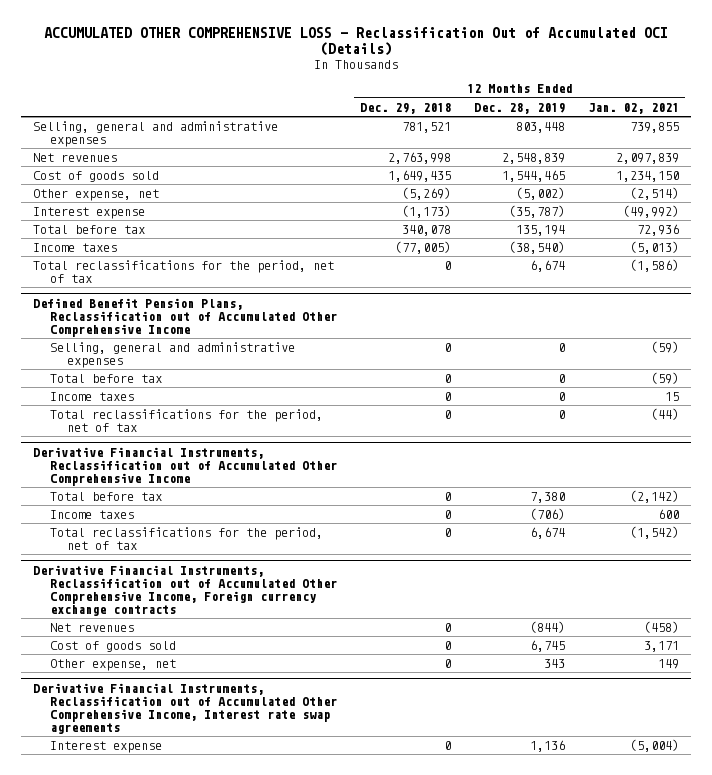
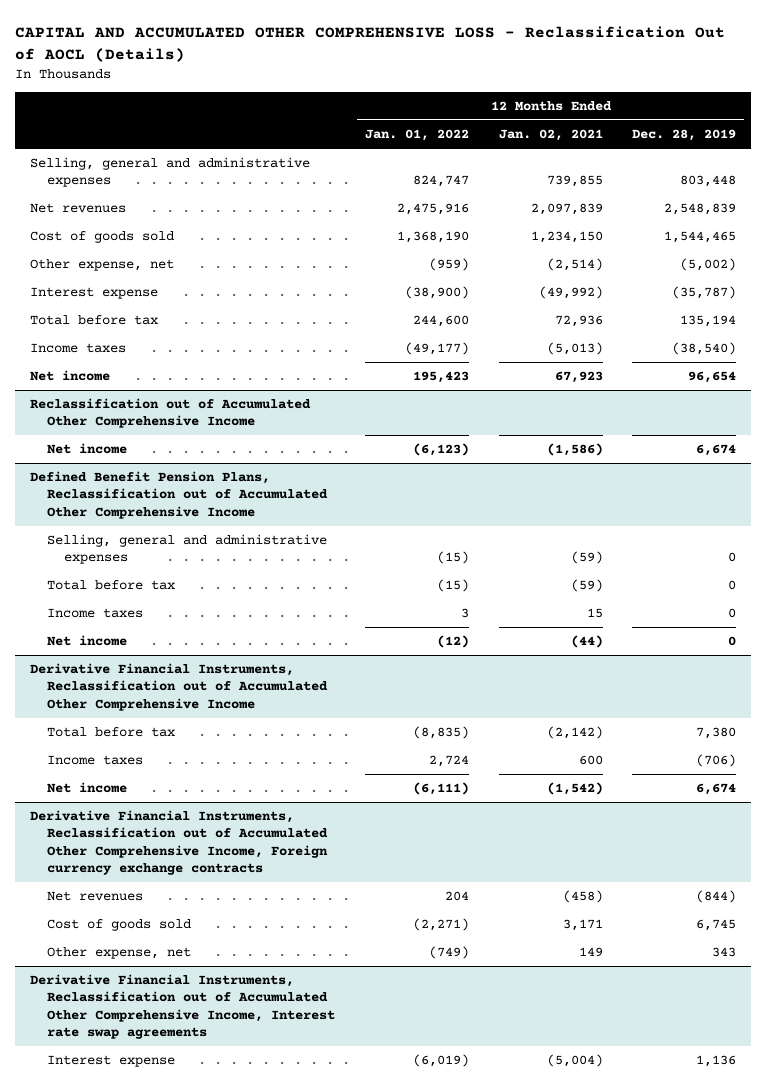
[44,26,669,57] ACCUMULATED OTHER COMPREHENSIVE LOSS - Reclassification Out of Accumulated OCI (Details) -> [15,26,726,62] CAPITAL AND ACCUMULATED OTHER COMPREHENSIVE LOSS - Reclassification Out of AOCL (Details)
[359,102,451,114] Dec. 29, 2018 -> none
none -> [364,129,469,142] Jan. 01, 2022
none -> [30,370,111,382] Net income
none -> [30,398,312,429] Reclassification out of Accumulated Other Comprehensive Income
[32,260,334,284] Total reclassifications for the period, net of tax -> [47,443,128,455] Net income
[49,409,323,433] Total reclassifications for the period, net of tax -> none
none -> [47,635,128,647] Net income
[49,527,323,551] Total reclassifications for the period, net of tax -> [47,782,128,794] Net income

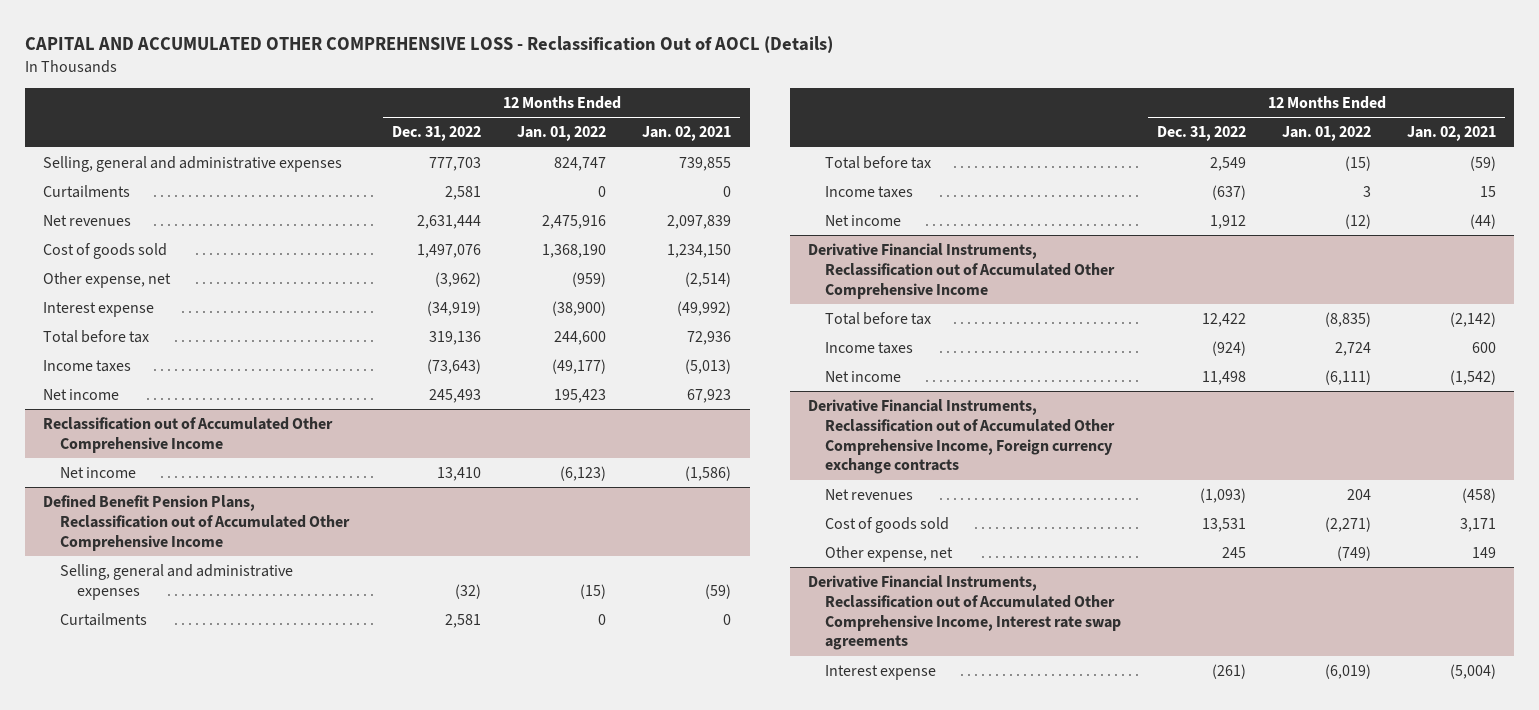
[632,129,737,142] Dec. 28, 2019 -> none
none -> [392,126,482,142] Dec. 31, 2022
none -> [42,185,130,199] Curtailments
none -> [59,613,147,627] Curtailments

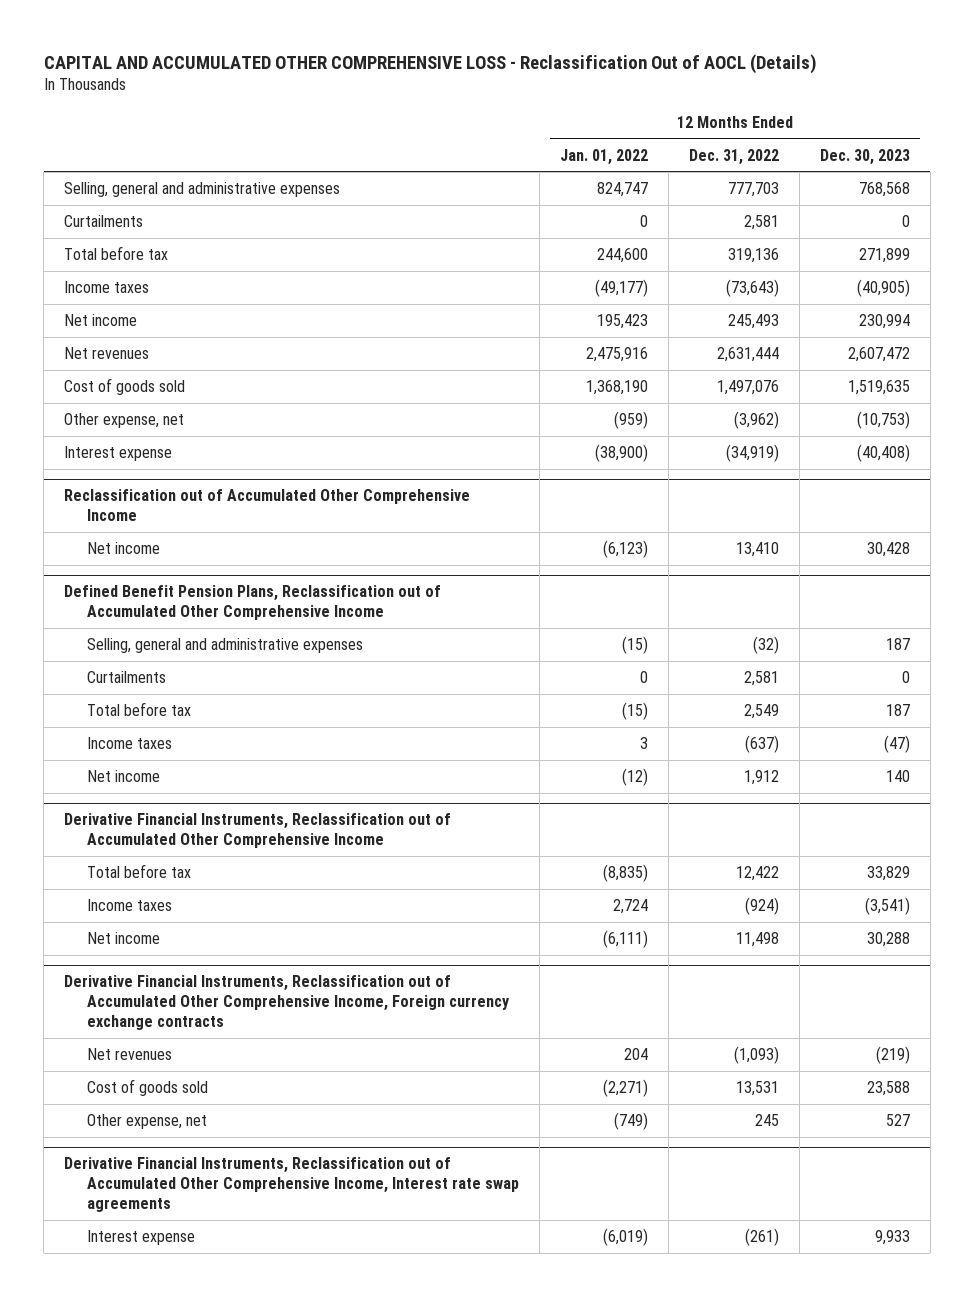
[642,126,732,142] Jan. 02, 2021 -> none
none -> [819,148,910,165] Dec. 30, 2023
[42,330,149,344] Total before tax -> [64,245,169,260] Total before tax
[42,360,131,373] Income taxes -> [64,280,150,293] Income taxes
[42,389,119,401] Net income -> [64,313,138,326] Net income

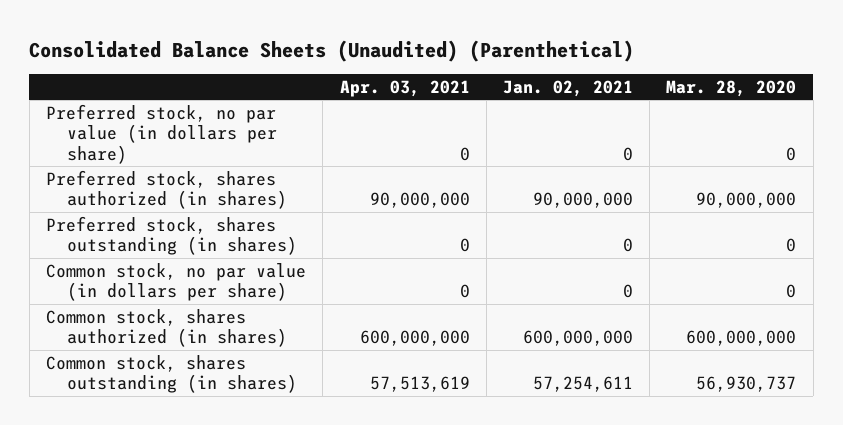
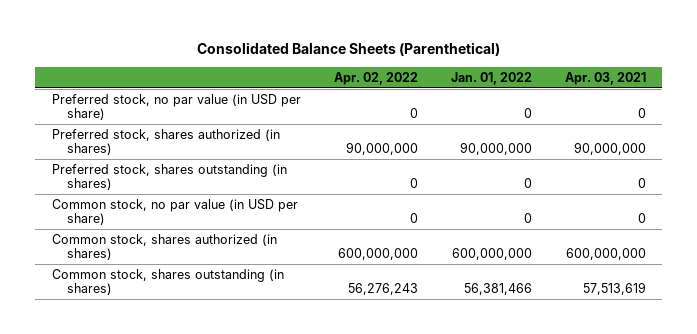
[29,39,635,62] Consolidated Balance Sheets (Unaudited) (Parenthetical) -> [196,42,500,57] Consolidated Balance Sheets (Parenthetical)
[503,79,634,97] Jan. 02, 2021 -> none
[666,79,797,97] Mar. 28, 2020 -> none
none -> [333,71,418,85] Apr. 02, 2022
none -> [450,71,532,85] Jan. 01, 2022
[46,103,277,164] Preferred stock, no par value (in dollars per share) -> [51,93,301,121] Preferred stock, no par value (in USD per share)
[46,262,307,302] Common stock, no par value (in dollars per share) -> [51,198,298,226] Common stock, no par value (in USD per share)

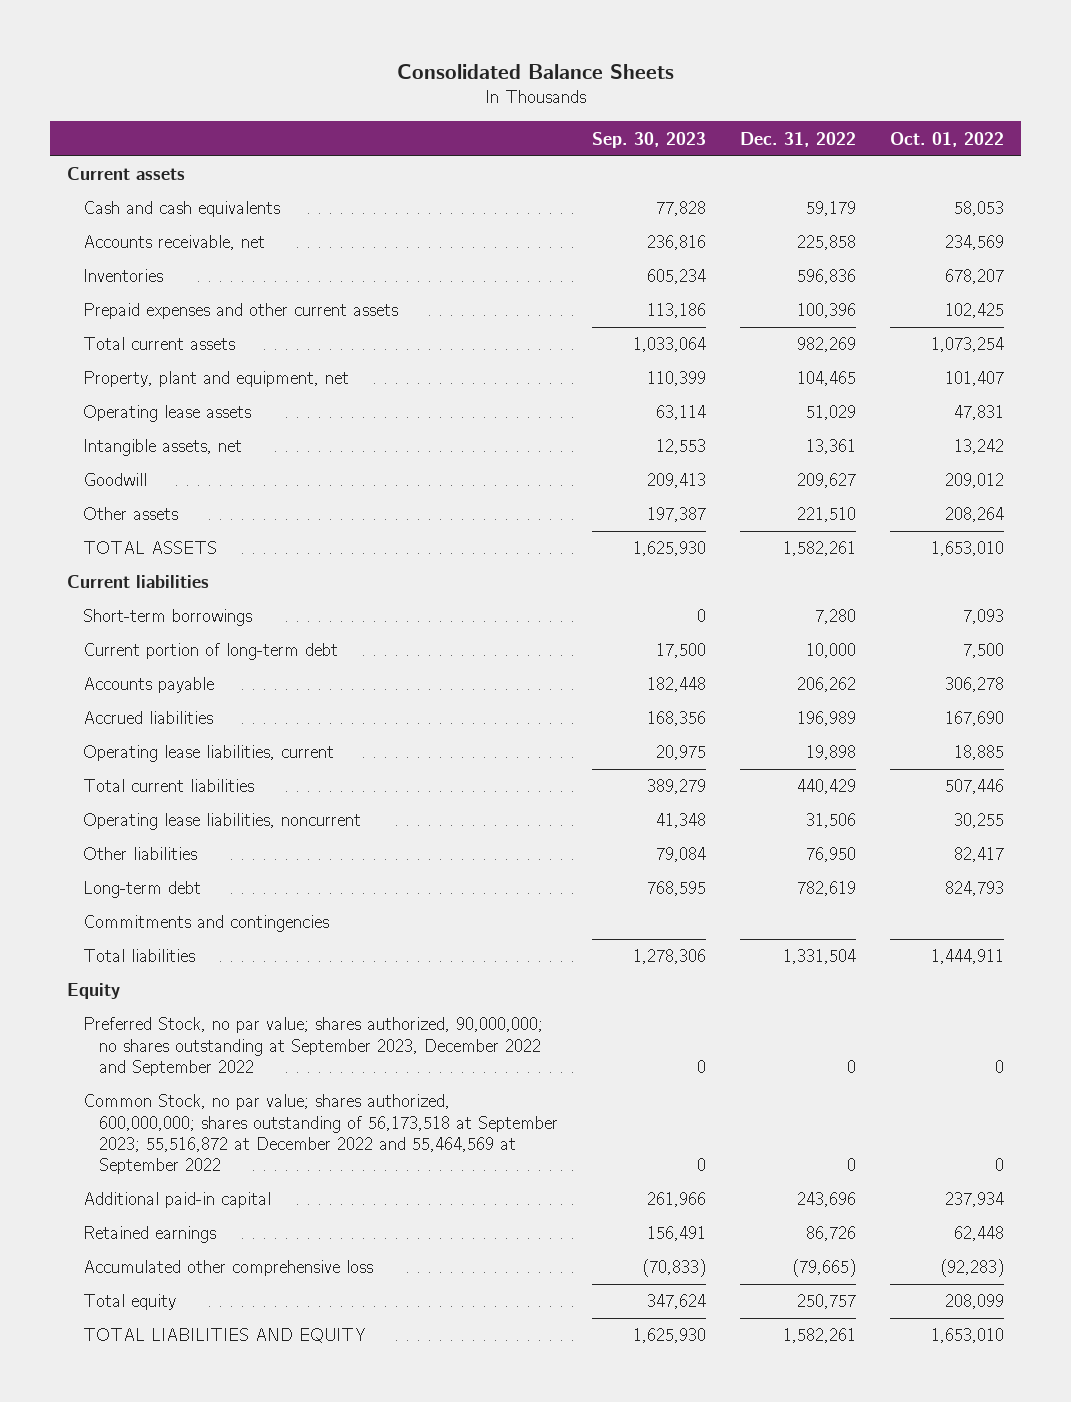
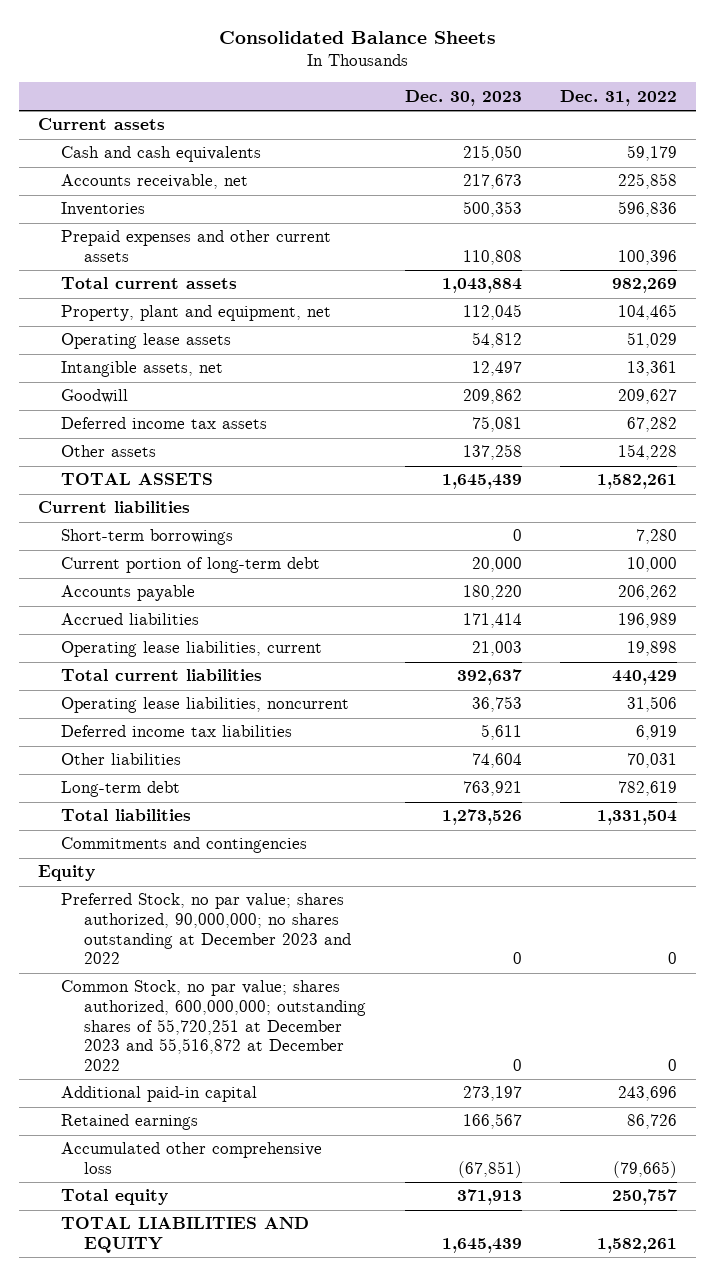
[592,131,707,148] Sep. 30, 2023 -> none
[890,131,1005,147] Oct. 01, 2022 -> none
none -> [404,89,522,106] Dec. 30, 2023
none -> [61,417,268,430] Deferred income tax assets
[797,507,857,523] 221,510 -> [618,444,678,461] 154,228
none -> [61,725,293,738] Deferred income tax liabilities
[806,847,857,863] 76,950 -> [627,753,678,769] 70,031
[83,915,330,933] Commitments and contingencies -> [61,837,308,854] Commitments and contingencies
[83,1017,544,1076] Preferred Stock, no par value; shares authorized, 90,000,000; no shares outstanding at September 2023, December 2022 and September 2022 -> [61,893,352,965] Preferred Stock, no par value; shares authorized, 90,000,000; no shares outstanding at December 2023 and 2022
[83,1094,559,1175] Common Stock, no par value; shares authorized, 600,000,000; shares outstanding of 56,173,518 at September 2023; 55,516,872 at December 2022 and 55,464,569 at September 2022 -> [61,980,367,1071] Common Stock, no par value; shares authorized, 600,000,000; outstanding shares of 55,720,251 at December 2023 and 55,516,872 at December 2022

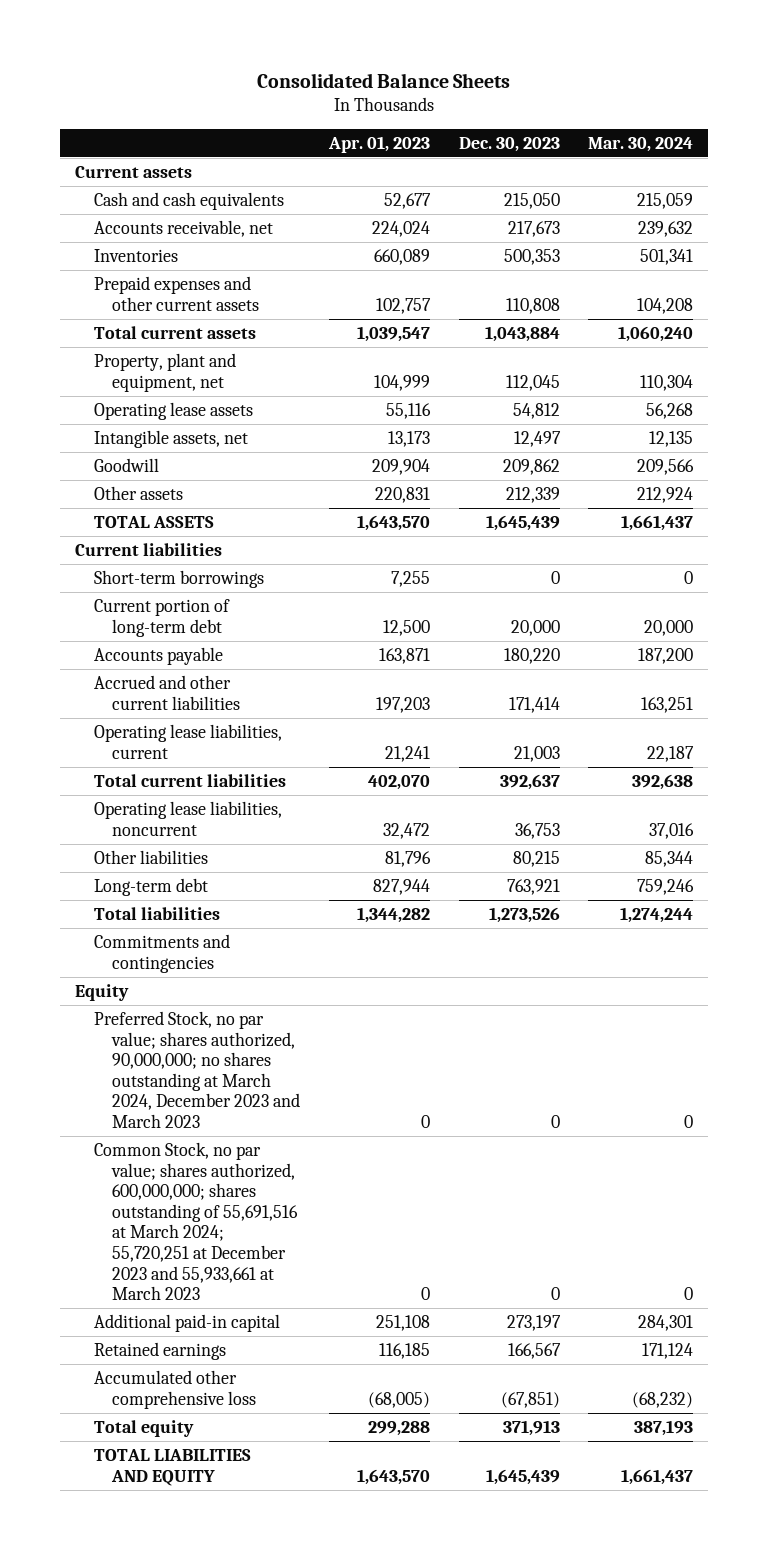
[560,89,678,106] Dec. 31, 2022 -> none
none -> [328,135,431,153] Apr. 01, 2023
none -> [588,136,694,152] Mar. 30, 2024
[61,417,268,430] Deferred income tax assets -> none
[462,444,522,461] 137,258 -> [505,486,560,503] 212,339
[61,613,200,626] Accrued liabilities -> [93,674,241,710] Accrued and other current liabilities
[61,725,293,738] Deferred income tax liabilities -> none
[471,753,522,769] 74,604 -> [512,850,560,867] 80,215
[61,893,352,965] Preferred Stock, no par value; shares authorized, 90,000,000; no shares outstanding at December 2023 and 2022 -> [93,1010,301,1128] Preferred Stock, no par value; shares authorized, 90,000,000; no shares outstanding at March 2024, December 2023 and March 2023
[61,980,367,1071] Common Stock, no par value; shares authorized, 600,000,000; outstanding shares of 55,720,251 at December 2023 and 55,516,872 at December 2022 -> [93,1141,299,1301] Common Stock, no par value; shares authorized, 600,000,000; shares outstanding of 55,691,516 at March 2024; 55,720,251 at December 2023 and 55,933,661 at March 2023

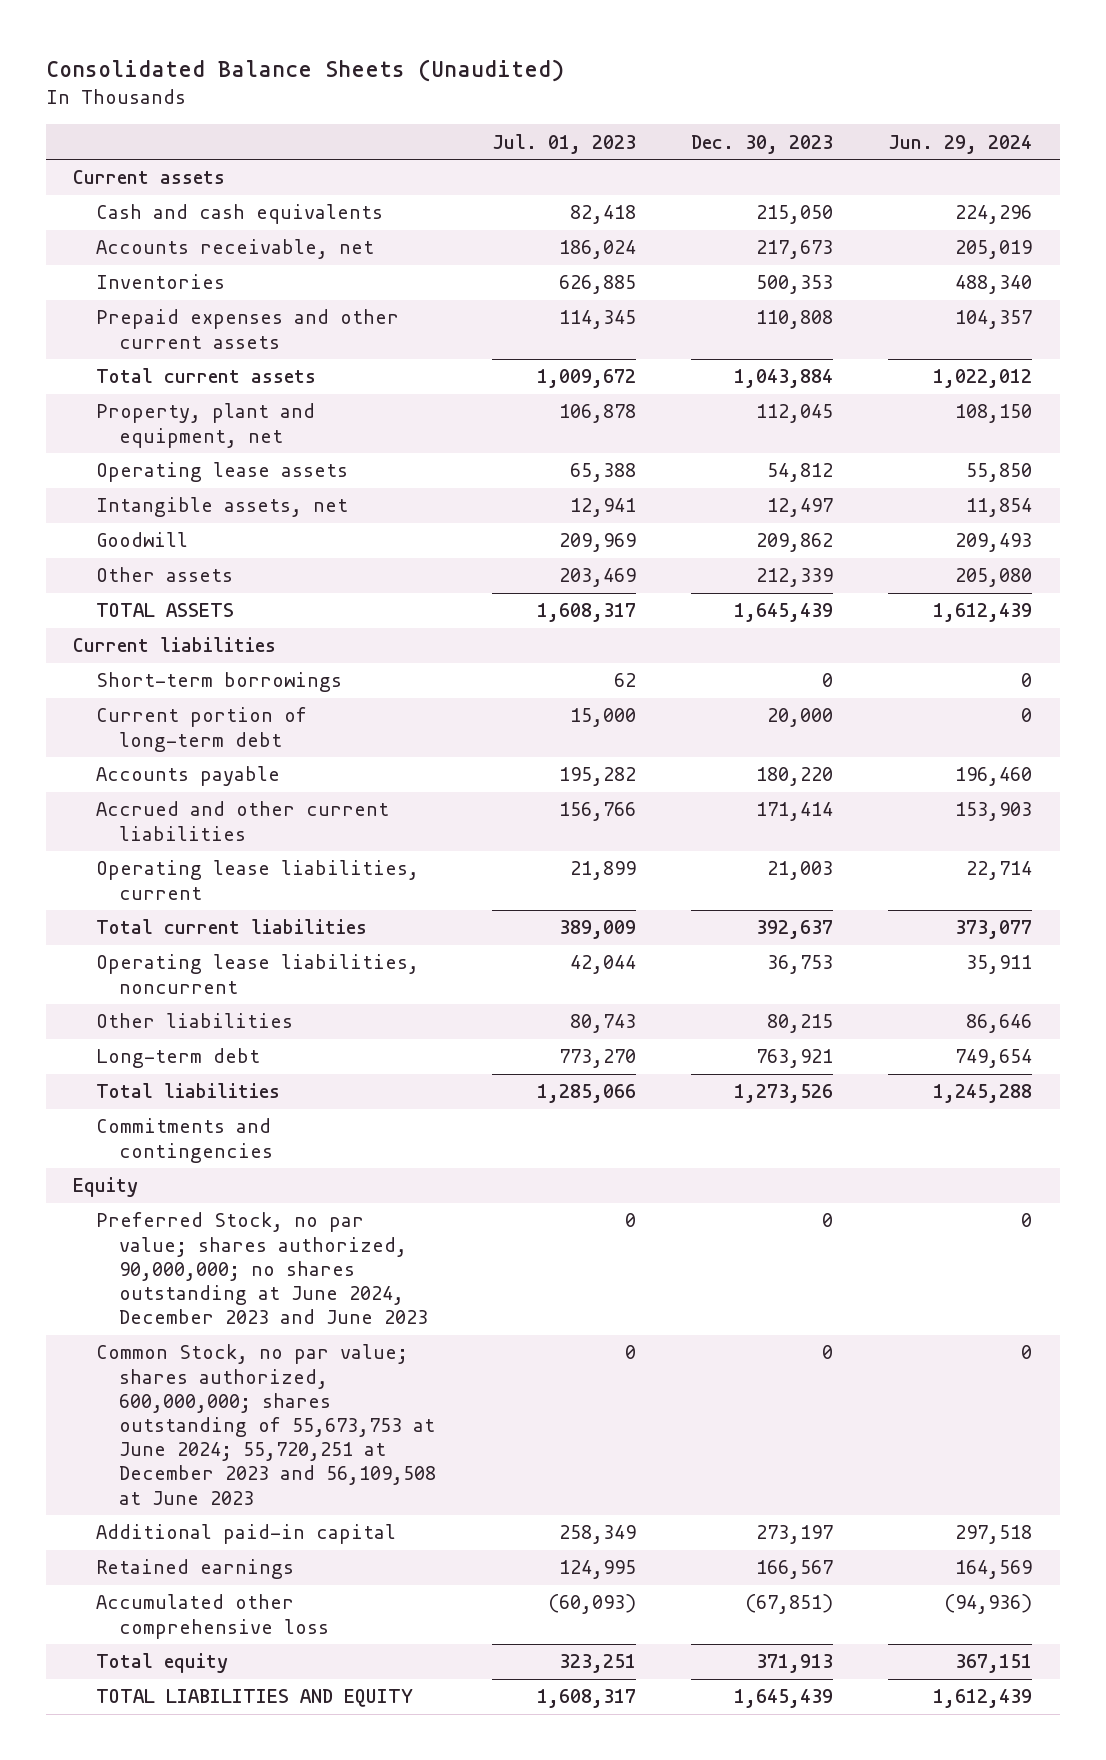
[257,72,511,88] Consolidated Balance Sheets -> [45,59,564,83] Consolidated Balance Sheets (Unaudited)
[328,135,431,153] Apr. 01, 2023 -> none
[588,136,694,152] Mar. 30, 2024 -> none
none -> [491,133,636,154] Jul. 01, 2023
none -> [888,134,1033,154] Jun. 29, 2024
[93,1010,301,1128] Preferred Stock, no par value; shares authorized, 90,000,000; no shares outstanding at March 2024, December 2023 and March 2023 -> [96,1212,429,1325] Preferred Stock, no par value; shares authorized, 90,000,000; no shares outstanding at June 2024, December 2023 and June 2023
[93,1141,299,1301] Common Stock, no par value; shares authorized, 600,000,000; shares outstanding of 55,691,516 at March 2024; 55,720,251 at December 2023 and 55,933,661 at March 2023 -> [96,1344,437,1505] Common Stock, no par value; shares authorized, 600,000,000; shares outstanding of 55,673,753 at June 2024; 55,720,251 at December 2023 and 56,109,508 at June 2023

